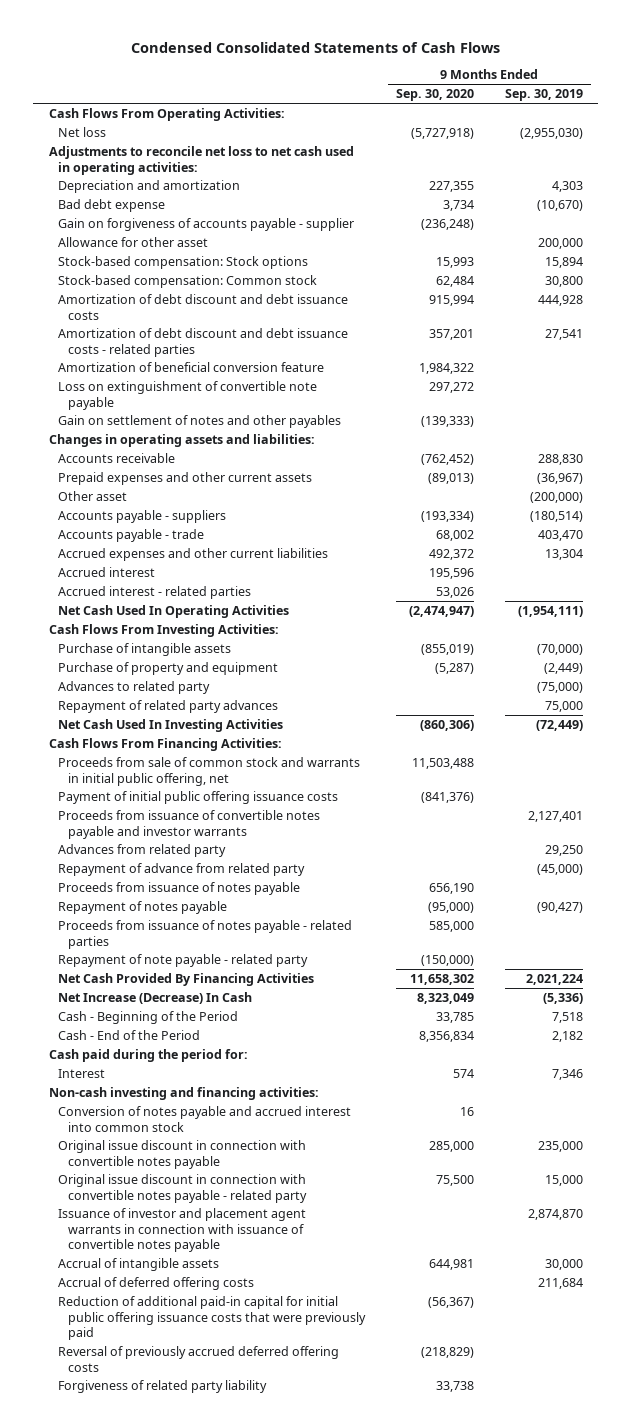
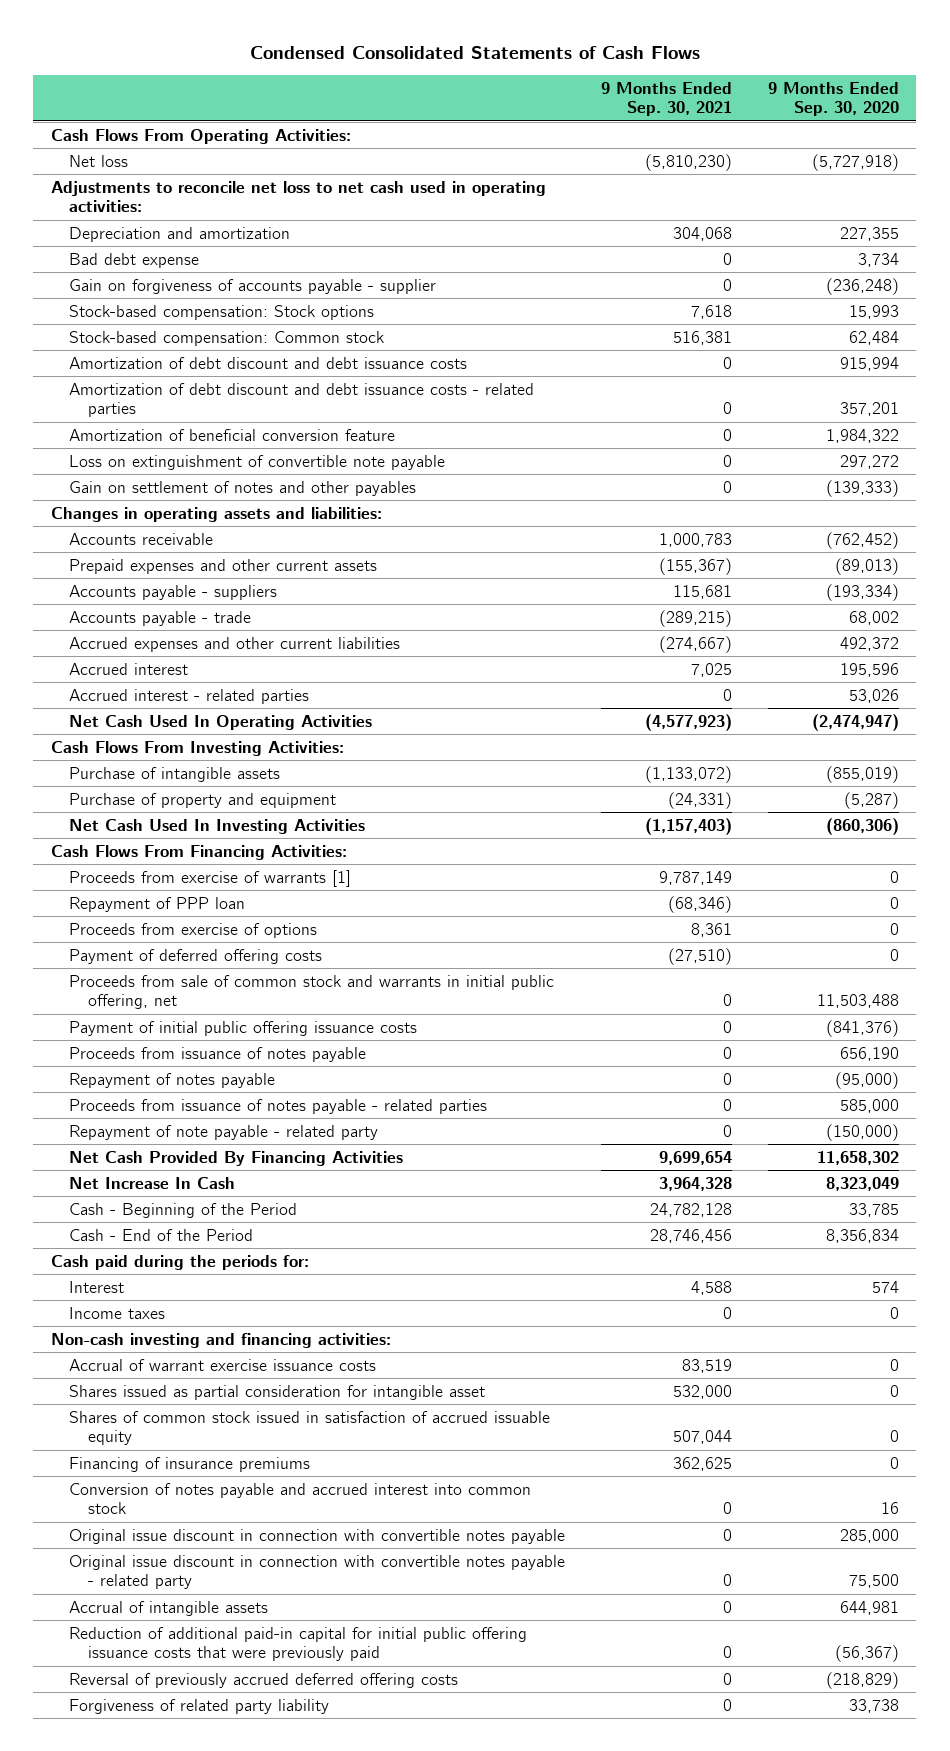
[504,89,583,102] Sep. 30, 2019 -> none
none -> [601,81,733,117] 9 Months Ended Sep. 30, 2021
[58,237,209,248] Allowance for other asset -> none
[58,491,128,502] Other asset -> none
[58,681,211,695] Advances to related party -> none
[58,700,279,714] Repayment of related party advances -> none
none -> [69,869,352,887] Proceeds from exercise of warrants [1]
none -> [69,896,246,912] Repayment of PPP loan
none -> [69,922,318,938] Proceeds from exercise of options
none -> [69,948,323,964] Payment of deferred offering costs
[58,810,321,839] Proceeds from issuance of convertible notes payable and investor warrants -> none
[58,844,227,858] Advances from related party -> none
[58,863,306,877] Repayment of advance from related party -> none
[58,992,253,1005] Net Increase (Decrease) In Cash -> [69,1176,236,1189] Net Increase In Cash
[48,1049,248,1063] Cash paid during the period for: -> [51,1254,310,1270] Cash paid during the periods for:
none -> [69,1306,166,1319] Income taxes
none -> [69,1358,377,1371] Accrual of warrant exercise issuance costs
none -> [69,1384,486,1400] Shares issued as partial consideration for intangible asset
none -> [69,1410,551,1446] Shares of common stock issued in satisfaction of accrued issuable equity
none -> [69,1456,311,1472] Financing of insurance premiums
[58,1208,307,1253] Issuance of investor and placement agent warrants in connection with issuance of convertible notes payable -> none
[58,1277,255,1291] Accrual of deferred offering costs -> none

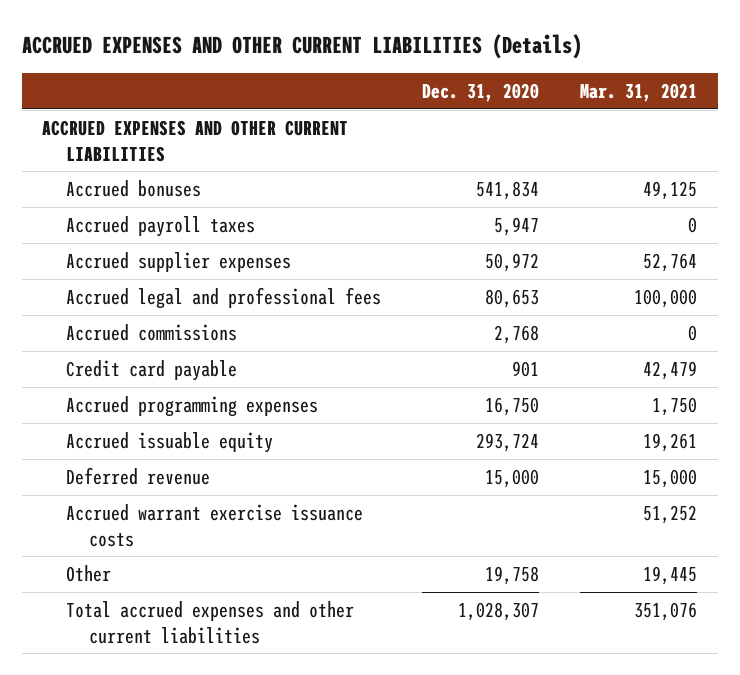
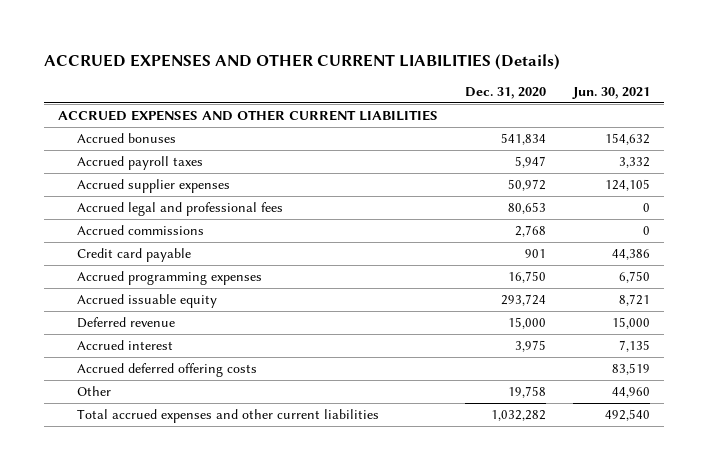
[580,82,698,102] Mar. 31, 2021 -> none
none -> [572,87,651,100] Jun. 30, 2021
[65,503,363,547] Accrued warrant exercise issuance costs -> none
none -> [76,339,173,350] Accrued interest
none -> [76,362,257,377] Accrued deferred offering costs
[457,601,539,621] 1,028,307 -> [490,409,546,421] 1,032,282

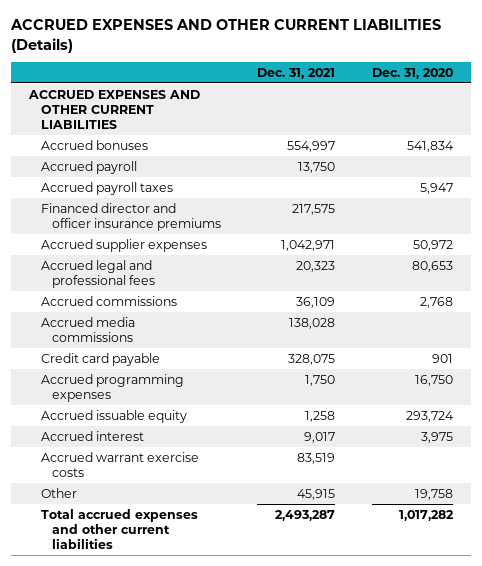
[572,87,651,100] Jun. 30, 2021 -> none
none -> [257,67,336,79] Dec. 31, 2021
none -> [40,160,137,174] Accrued payroll
none -> [40,202,221,232] Financed director and officer insurance premiums
none -> [40,316,135,343] Accrued media commissions
[76,316,175,328] Deferred revenue -> none
[76,362,257,377] Accrued deferred offering costs -> none
none -> [40,451,199,478] Accrued warrant exercise costs
[490,409,546,421] 1,032,282 -> [399,509,455,521] 1,017,282

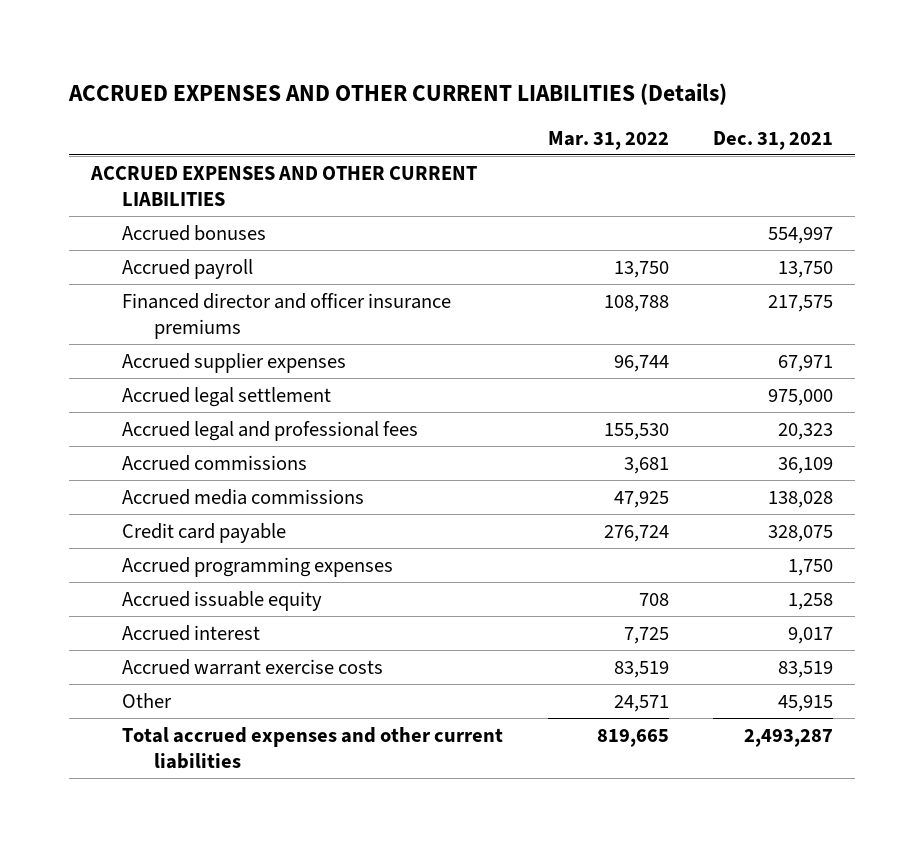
[372,67,454,79] Dec. 31, 2020 -> none
none -> [547,130,669,150] Mar. 31, 2022
[40,181,173,195] Accrued payroll taxes -> none
[281,239,336,251] 1,042,971 -> [777,354,833,372] 67,971
none -> [122,386,332,407] Accrued legal settlement

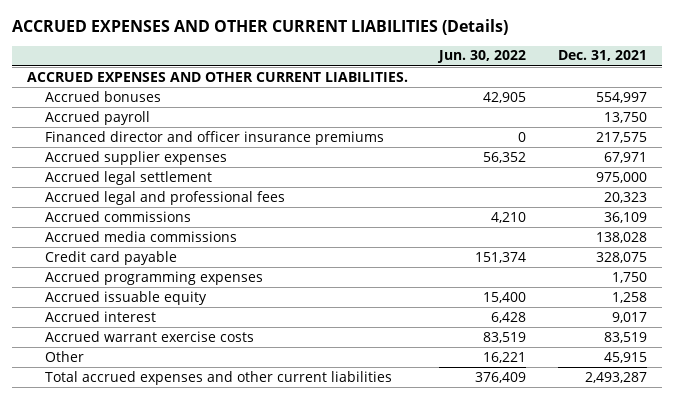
[547,130,669,150] Mar. 31, 2022 -> none
none -> [437,50,527,64] Jun. 30, 2022
[89,165,477,207] ACCRUED EXPENSES AND OTHER CURRENT LIABILITIES -> [27,71,409,82] ACCRUED EXPENSES AND OTHER CURRENT LIABILITIES.

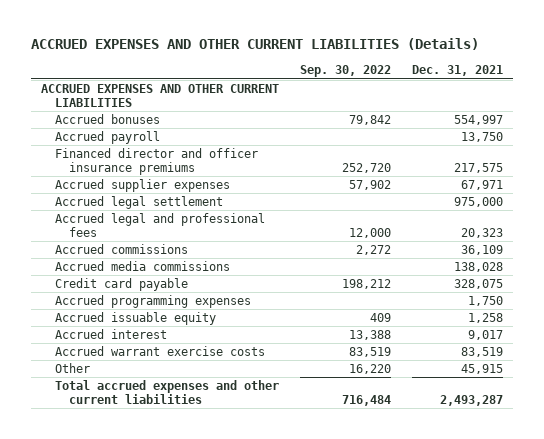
[437,50,527,64] Jun. 30, 2022 -> none
none -> [300,65,392,78] Sep. 30, 2022
[27,71,409,82] ACCRUED EXPENSES AND OTHER CURRENT LIABILITIES. -> [41,83,280,108] ACCRUED EXPENSES AND OTHER CURRENT LIABILITIES

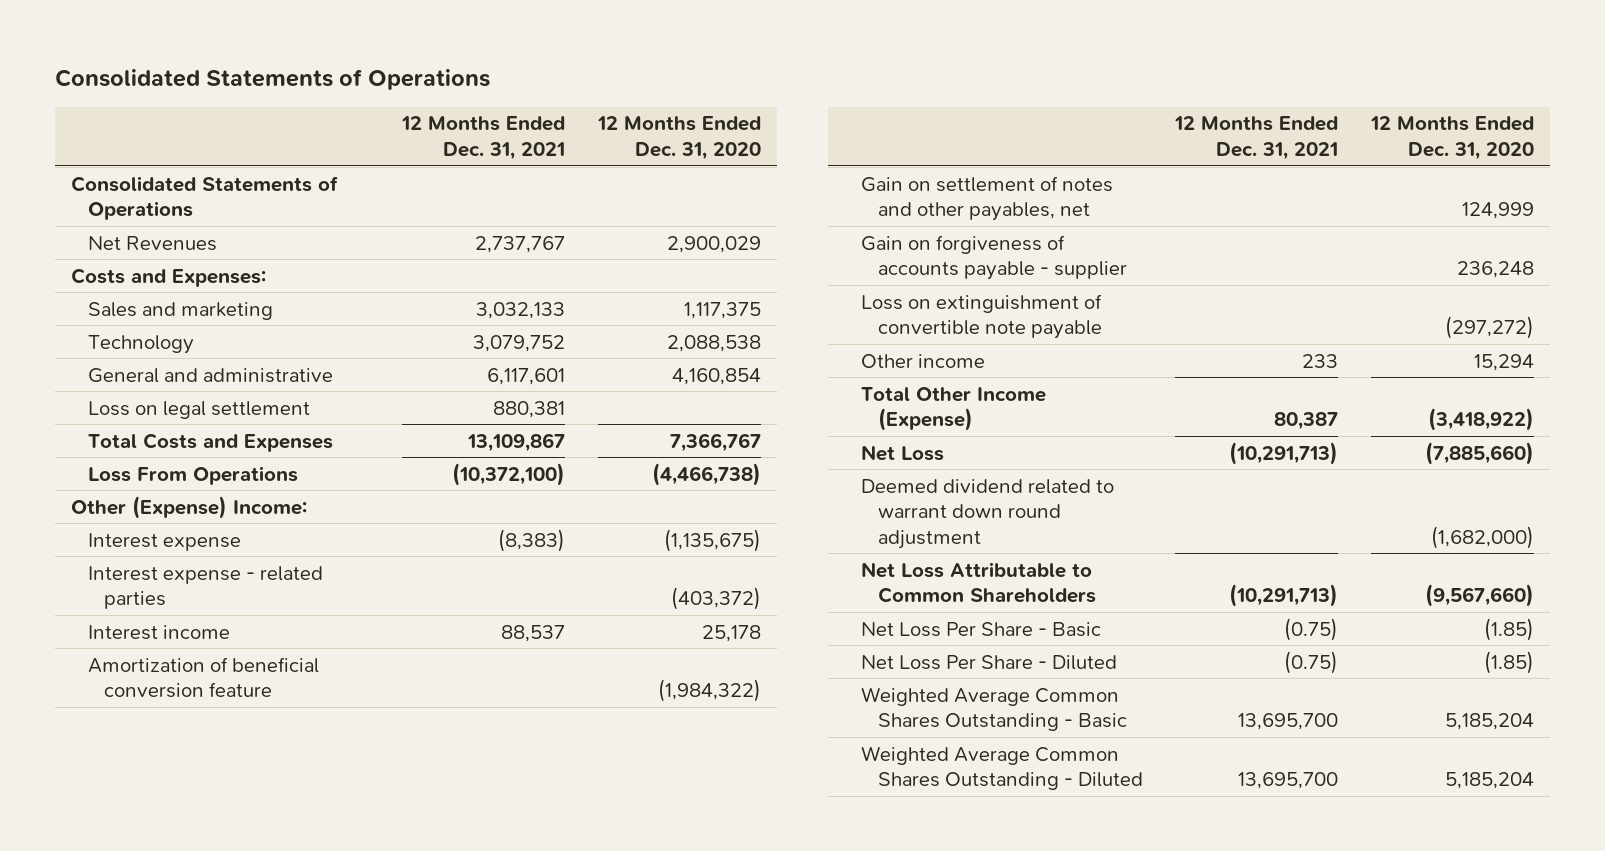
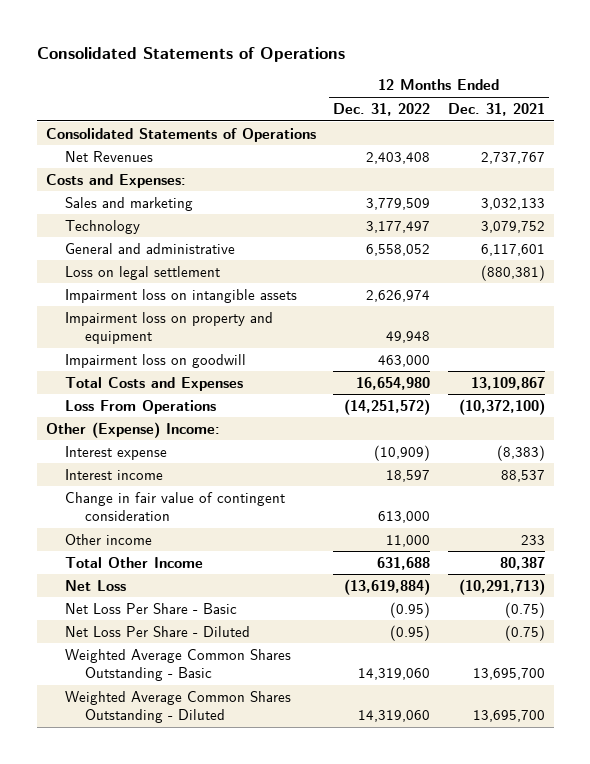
[596,116,761,160] 12 Months Ended Dec. 31, 2020 -> none
none -> [333,102,431,116] Dec. 31, 2022
[493,400,566,418] 880,381 -> [480,264,545,281] (880,381)
none -> [65,288,298,303] Impairment loss on intangible assets
none -> [65,311,274,345] Impairment loss on property and equipment
none -> [65,353,247,368] Impairment loss on goodwill
[87,565,323,610] Interest expense - related parties -> none
[87,656,319,699] Amortization of beneficial conversion feature -> none
[861,175,1114,222] Gain on settlement of notes and other payables, net -> none
[861,234,1127,281] Gain on forgiveness of accounts payable - supplier -> none
[861,293,1103,340] Loss on extinguishment of convertible note payable -> none
none -> [65,491,286,522] Change in fair value of contingent consideration
[861,386,1047,432] Total Other Income (Expense) -> [65,556,204,568] Total Other Income
[861,478,1115,549] Deemed dividend related to warrant down round adjustment -> none
[861,561,1096,604] Net Loss Attributable to Common Shareholders -> none

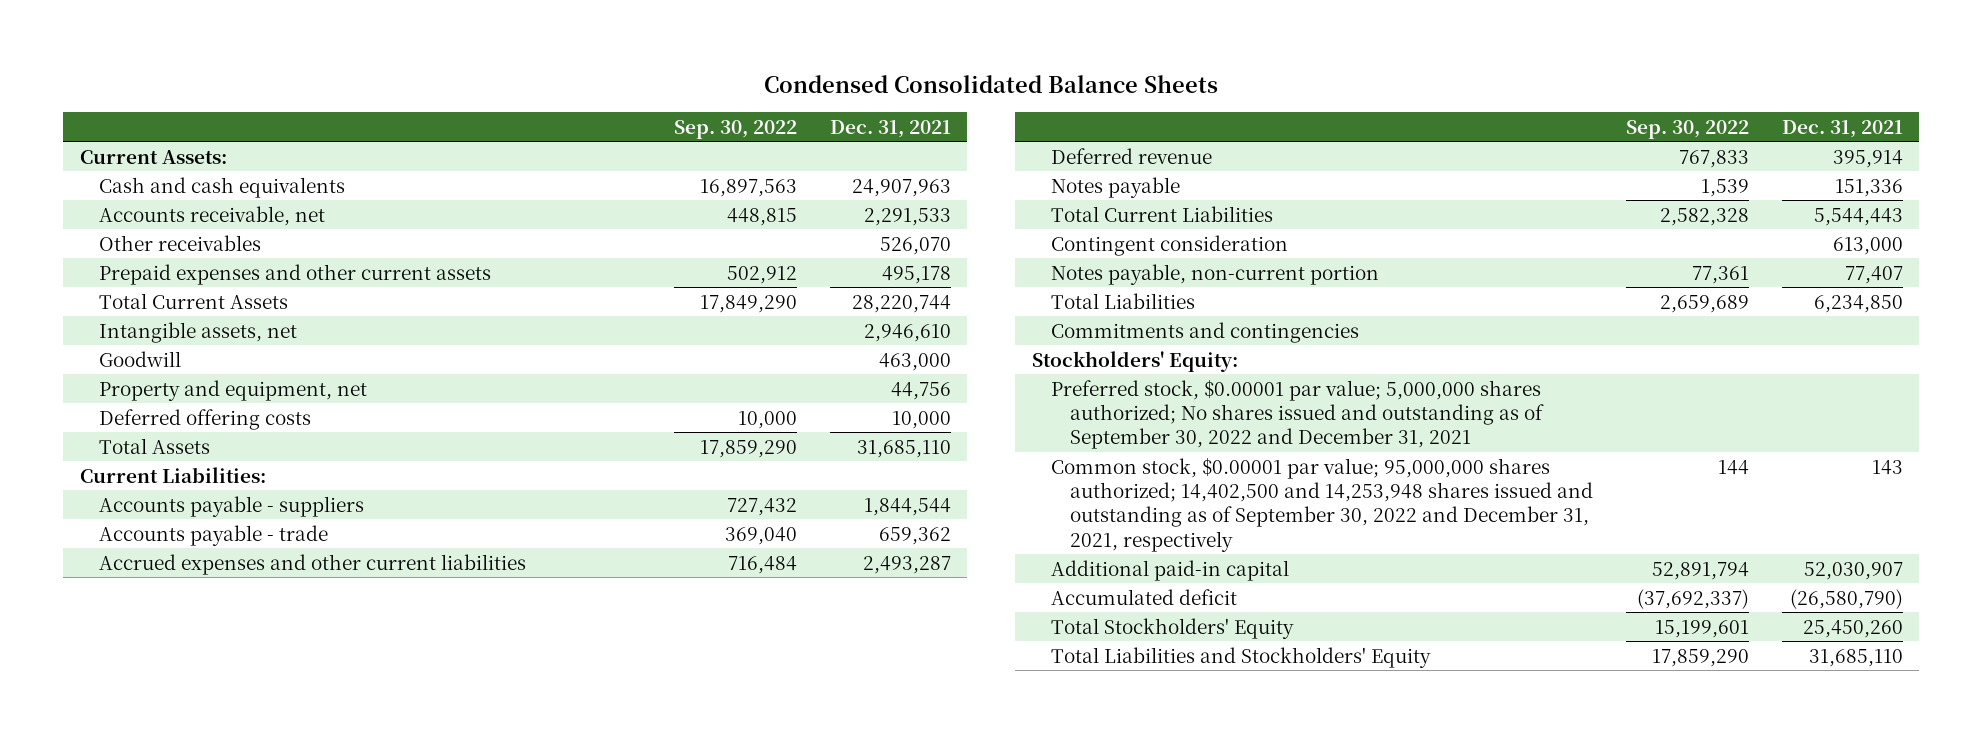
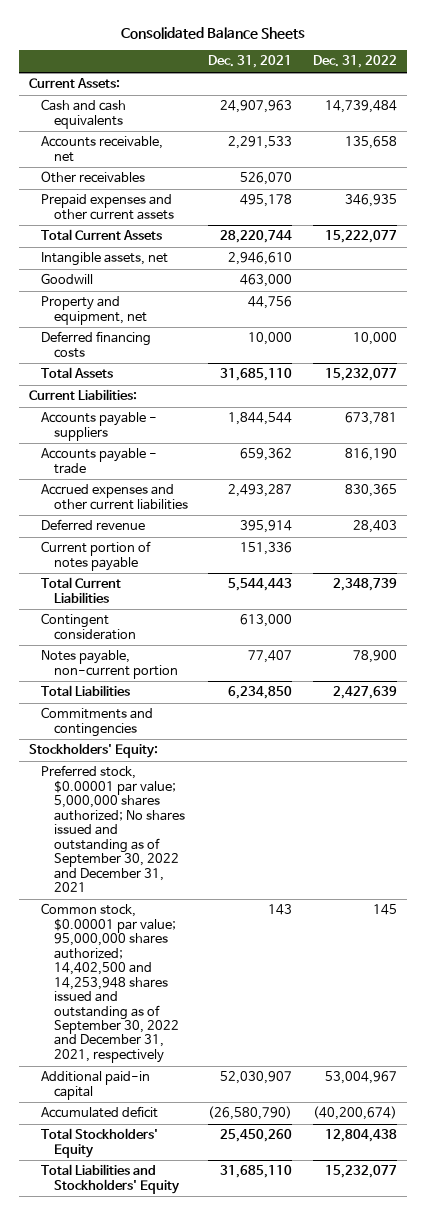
[764,74,1219,93] Condensed Consolidated Balance Sheets -> [120,26,305,39] Consolidated Balance Sheets
[673,119,797,139] Sep. 30, 2022 -> none
none -> [312,55,397,69] Dec. 31, 2022
[98,408,311,430] Deferred offering costs -> [41,331,152,358] Deferred financing costs
[1050,176,1180,198] Notes payable -> [41,541,152,571] Current portion of notes payable

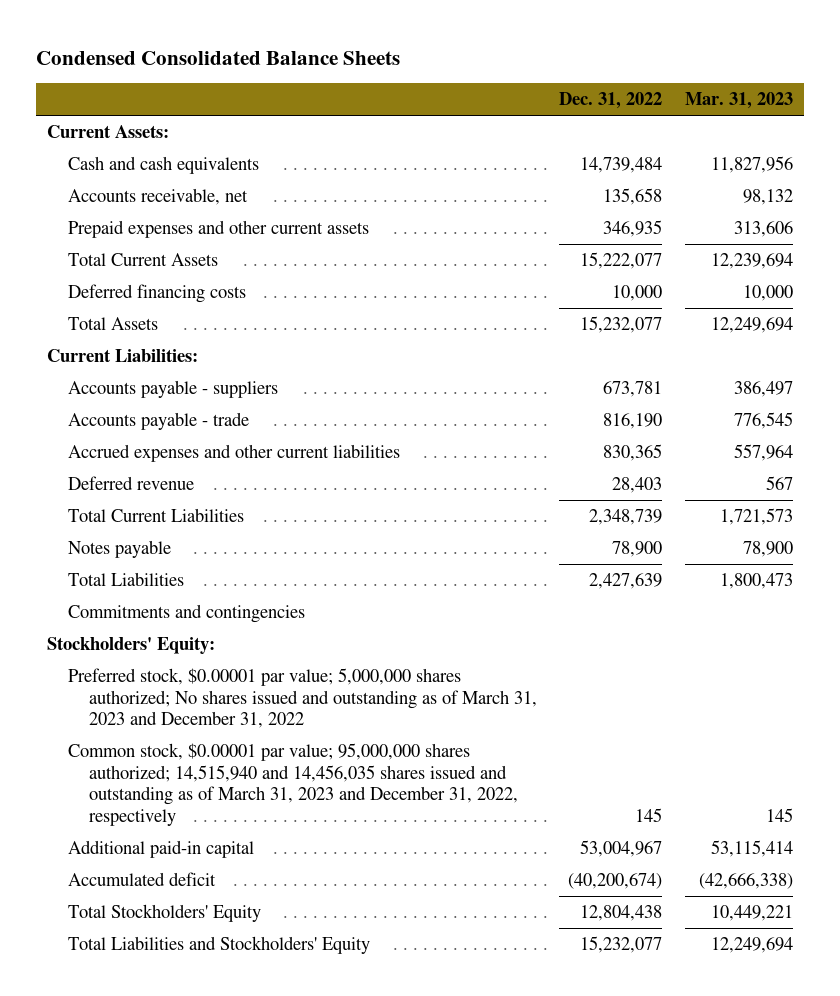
[120,26,305,39] Consolidated Balance Sheets -> [36,50,401,65] Condensed Consolidated Balance Sheets
[208,55,293,69] Dec. 31, 2021 -> none
none -> [684,92,793,110] Mar. 31, 2023
[41,171,146,184] Other receivables -> none
[41,252,169,267] Intangible assets, net -> none
[41,273,94,285] Goodwill -> none
[41,296,147,325] Property and equipment, net -> none
[41,541,152,571] Current portion of notes payable -> none
[41,613,136,640] Contingent consideration -> none
[41,650,178,679] Notes payable, non-current portion -> [68,540,172,559] Notes payable
[41,765,185,893] Preferred stock, $0.00001 par value; 5,000,000 shares authorized; No shares issued and outstanding as of September 30, 2022 and December 31, 2021 -> [68,668,537,729] Preferred stock, $0.00001 par value; 5,000,000 shares authorized; No shares issued and outstanding as of March 31, 2023 and December 31, 2022
[41,903,179,1063] Common stock, $0.00001 par value; 95,000,000 shares authorized; 14,402,500 and 14,253,948 shares issued and outstanding as of September 30, 2022 and December 31, 2021, respectively -> [68,743,518,826] Common stock, $0.00001 par value; 95,000,000 shares authorized; 14,515,940 and 14,456,035 shares issued and outstanding as of March 31, 2023 and December 31, 2022, respectively

